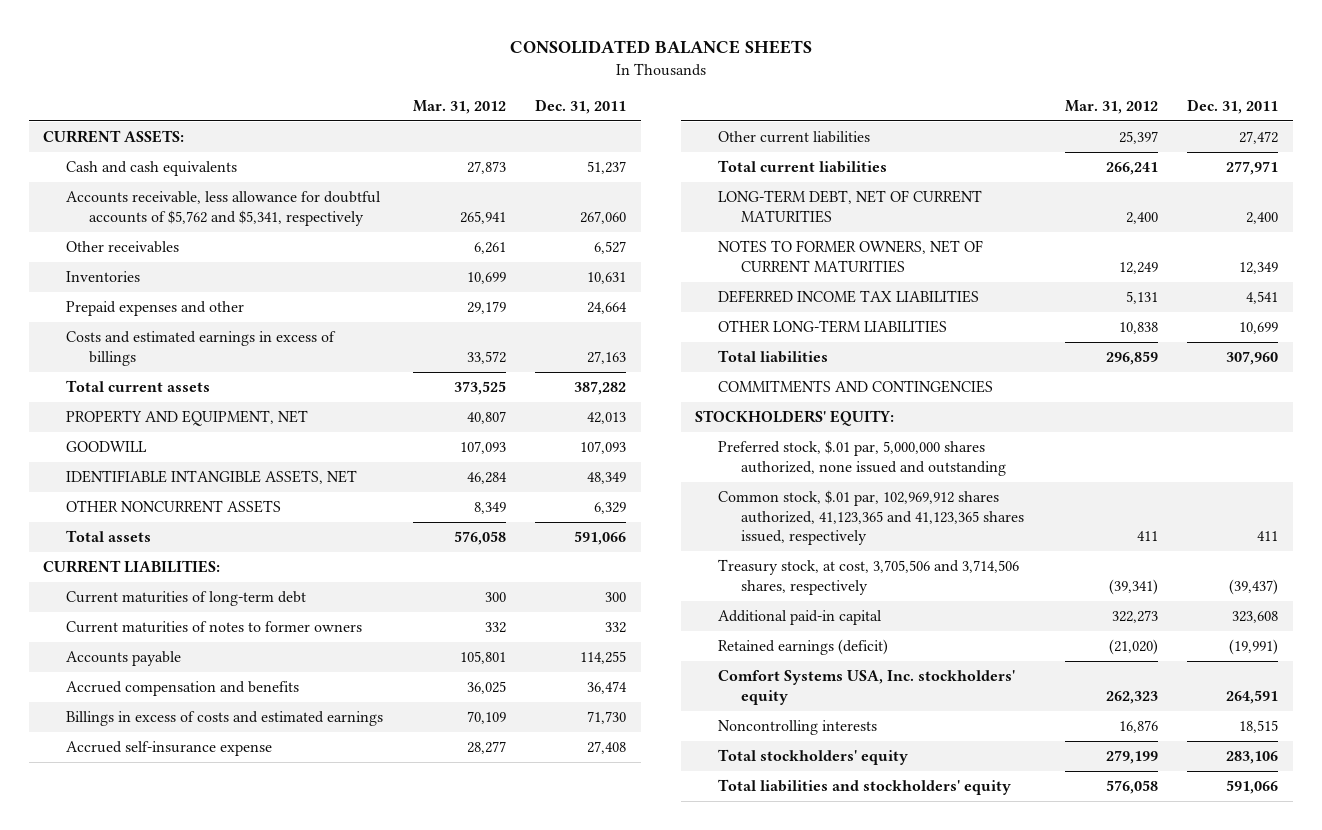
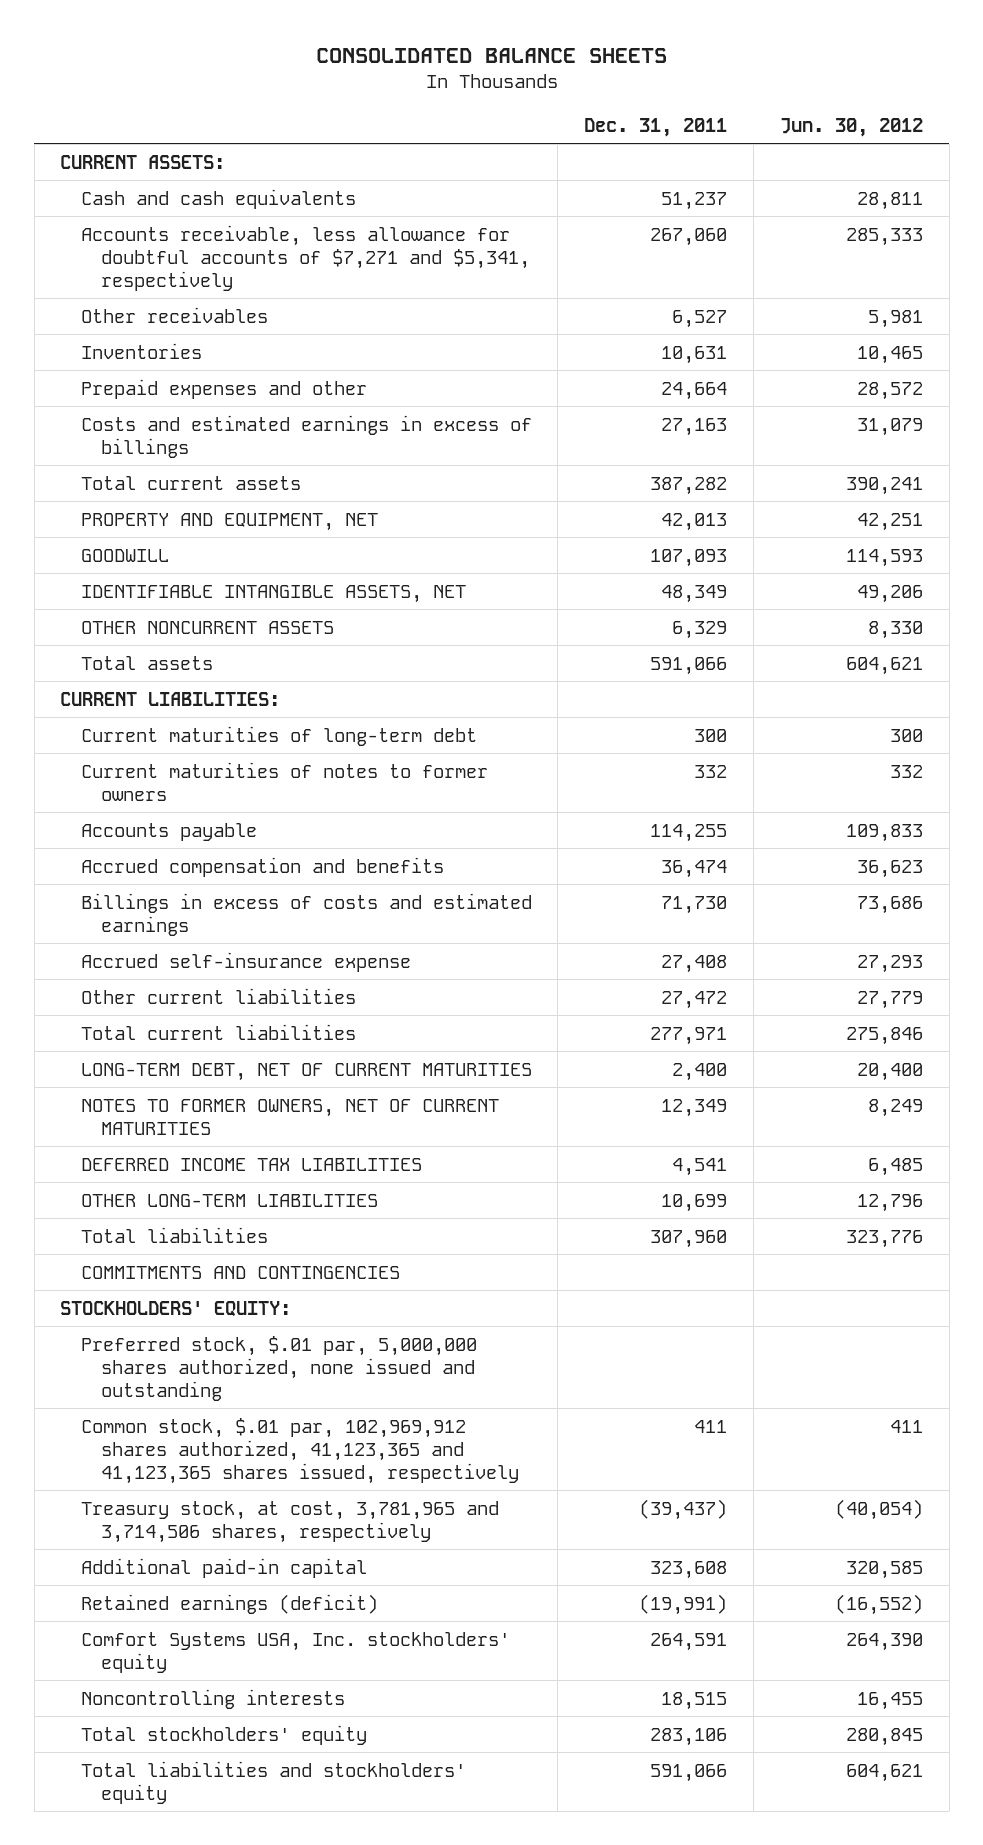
[412,99,506,114] Mar. 31, 2012 -> none
none -> [779,117,923,137] Jun. 30, 2012
[66,191,382,226] Accounts receivable, less allowance for doubtful accounts of $5,762 and $5,341, respectively -> [80,224,530,291] Accounts receivable, less allowance for doubtful accounts of $7,271 and $5,341, respectively
[718,559,1020,595] Treasury stock, at cost, 3,705,506 and 3,714,506 shares, respectively -> [80,1500,499,1543] Treasury stock, at cost, 3,781,965 and 3,714,506 shares, respectively

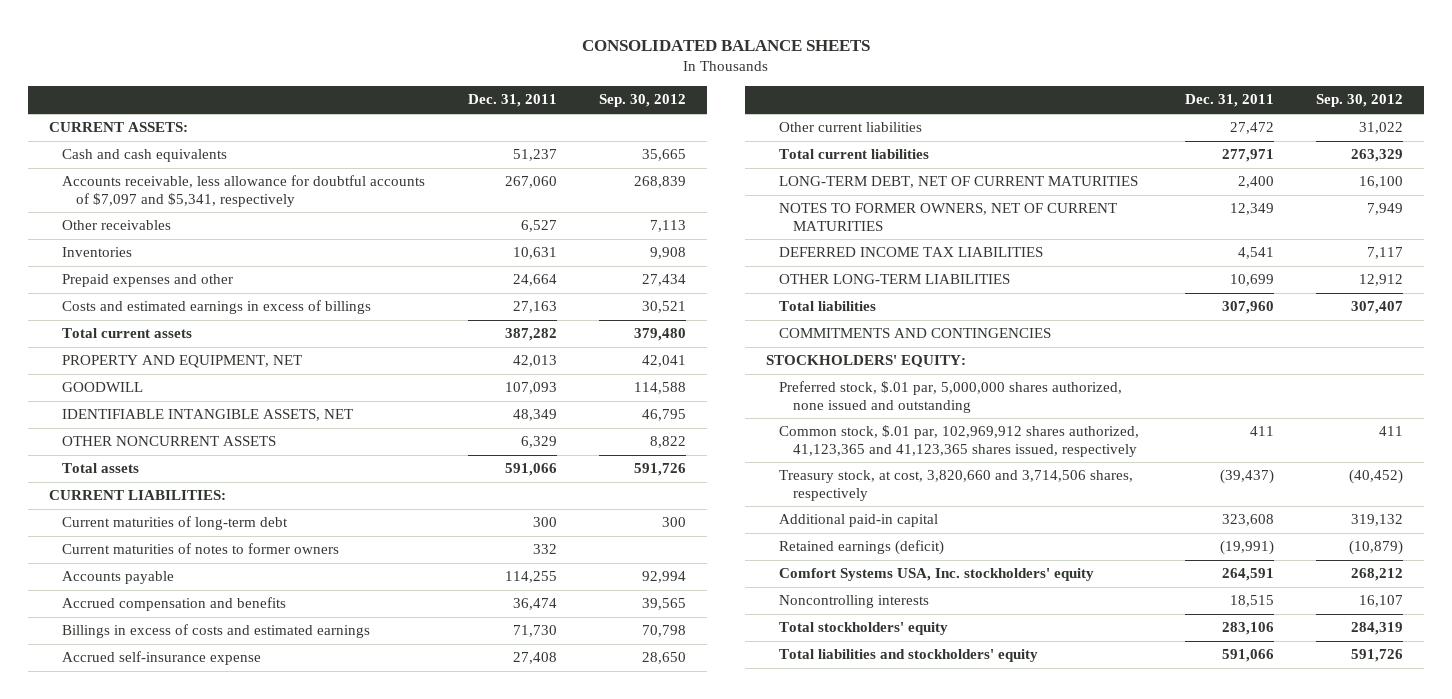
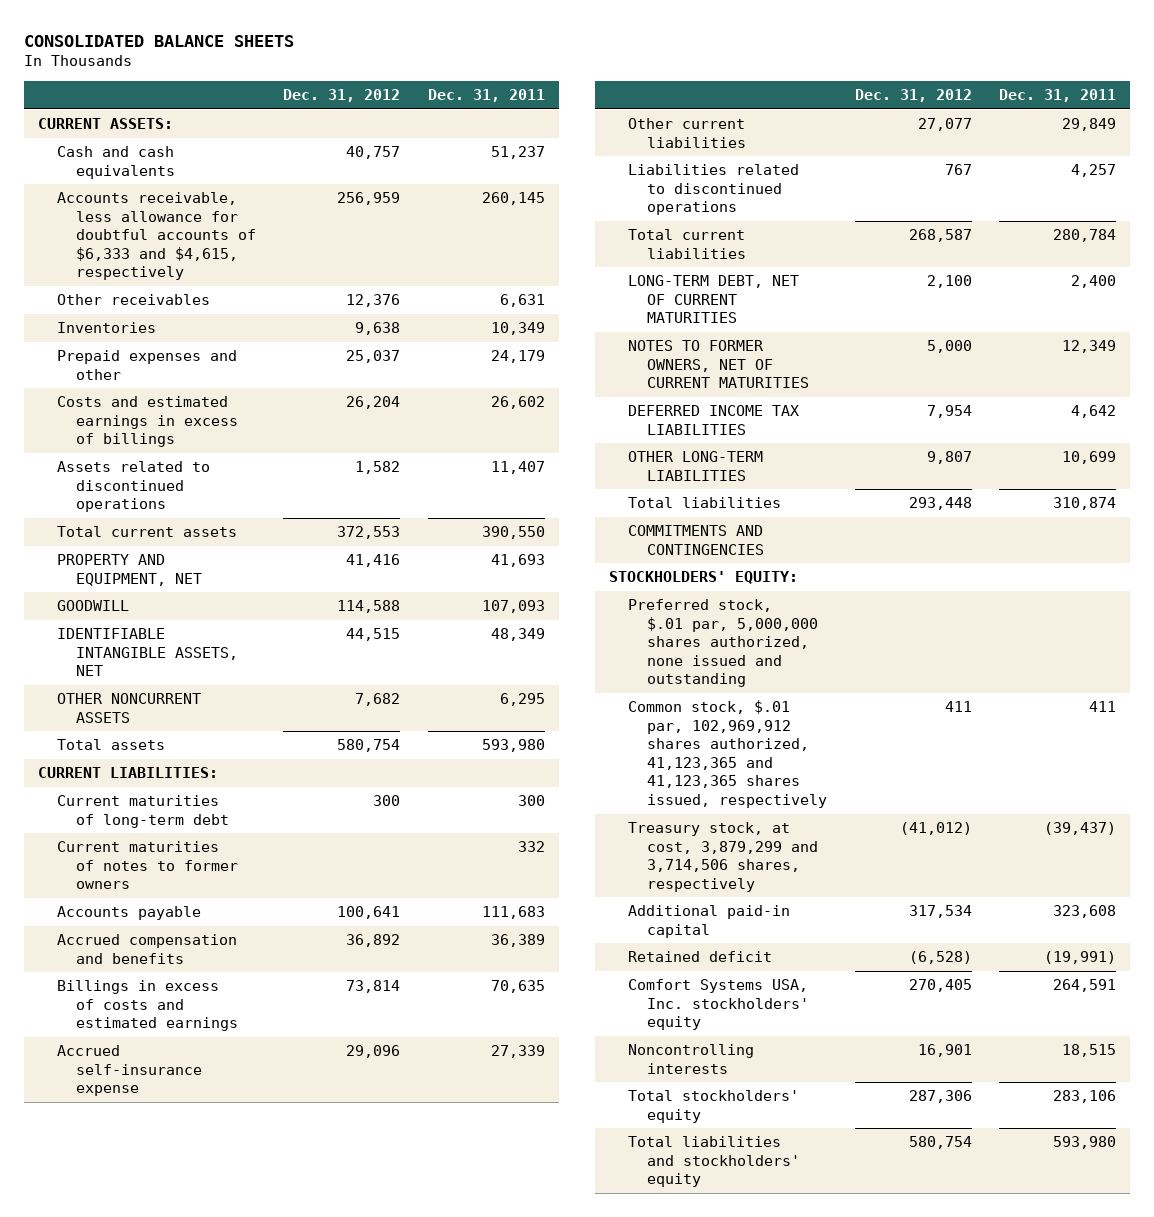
[599,94,687,108] Sep. 30, 2012 -> none
none -> [283,89,401,103] Dec. 31, 2012
[62,175,426,207] Accounts receivable, less allowance for doubtful accounts of $7,097 and $5,341, respectively -> [56,192,256,281] Accounts receivable, less allowance for doubtful accounts of $6,333 and $4,615, respectively
[504,176,557,189] 267,060 -> [481,192,545,206] 260,145
[520,220,557,233] 6,527 -> [499,294,545,308] 6,631
[512,247,557,260] 10,631 -> [490,322,545,336] 10,349
[512,274,557,287] 24,664 -> [490,350,545,364] 24,179
[512,301,557,314] 27,163 -> [490,396,545,410] 26,602
none -> [56,461,210,513] Assets related to discontinued operations
[504,328,557,342] 387,282 -> [481,526,545,540] 390,550
[512,355,557,368] 42,013 -> [490,554,545,568] 41,693
[520,436,557,449] 6,329 -> [499,693,545,707] 6,295
[504,463,557,477] 591,066 -> [481,739,545,753] 593,980
[504,571,557,584] 114,255 -> [481,906,545,920] 111,683
[512,598,557,611] 36,474 -> [490,934,545,948] 36,389
[512,625,557,638] 71,730 -> [490,980,545,994] 70,635
[512,652,557,665] 27,408 -> [490,1045,545,1059] 27,339
[1229,122,1274,135] 27,472 -> [1062,118,1117,132] 29,849
none -> [628,164,800,216] Liabilities related to discontinued operations
[1221,149,1274,163] 277,971 -> [1053,229,1117,243] 280,784
[1237,247,1274,260] 4,541 -> [1071,405,1117,419] 4,642
[1221,301,1274,315] 307,960 -> [1053,497,1117,511] 310,874
[779,470,1134,501] Treasury stock, at cost, 3,820,660 and 3,714,506 shares, respectively -> [628,822,819,892] Treasury stock, at cost, 3,879,299 and 3,714,506 shares, respectively
[779,540,945,556] Retained earnings (deficit) -> [628,951,773,963] Retained deficit
[1221,649,1274,663] 591,066 -> [1053,1136,1117,1150] 593,980

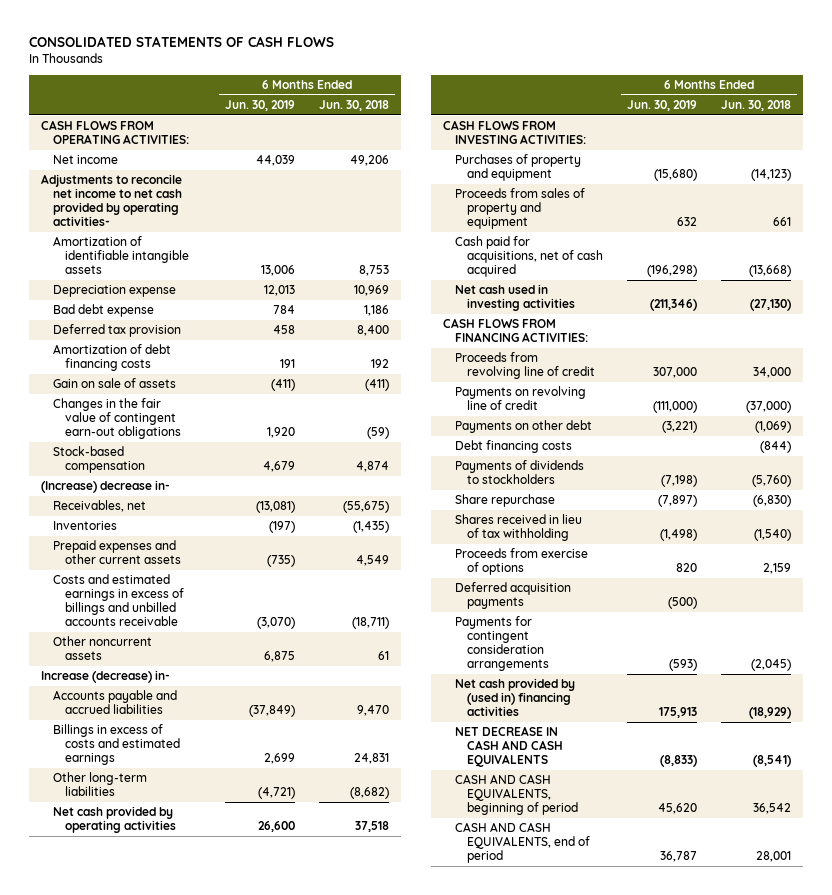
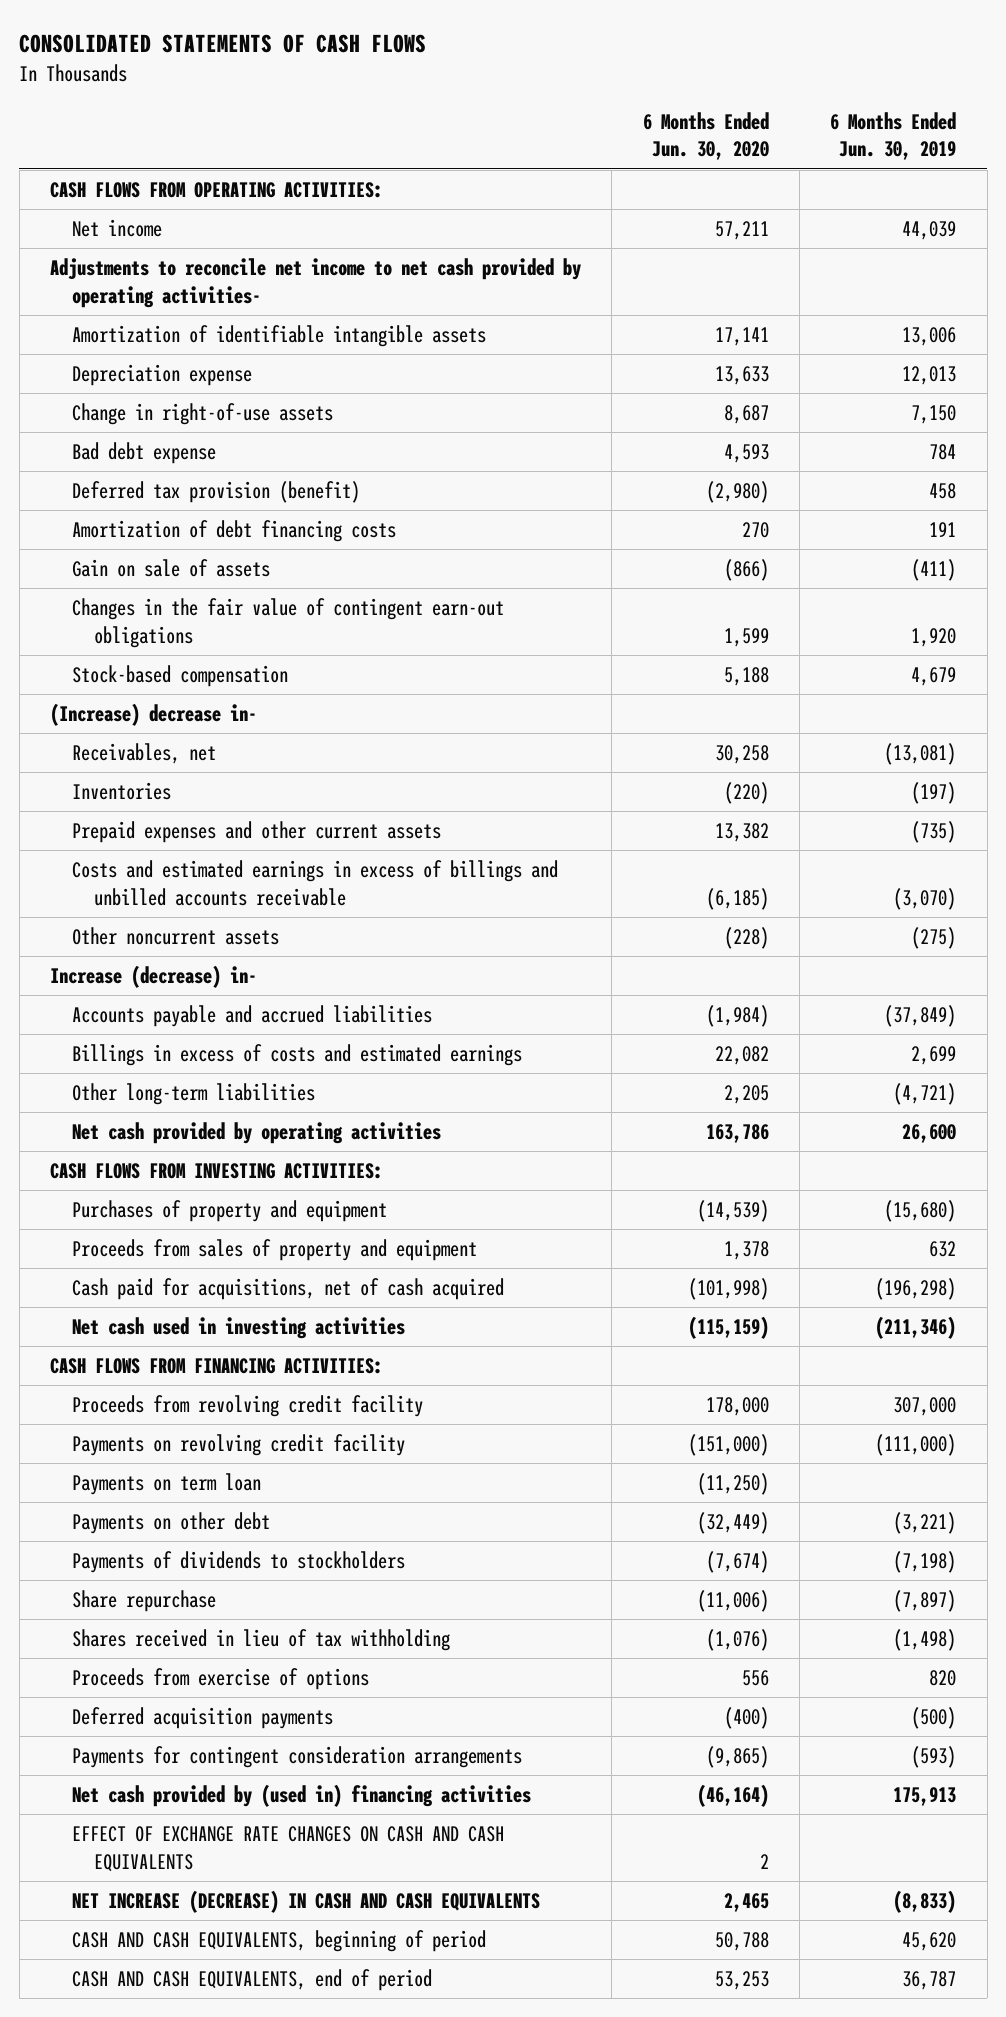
[319,100,390,112] Jun. 30, 2018 -> none
none -> [642,112,769,161] 6 Months Ended Jun. 30, 2020
none -> [72,403,334,426] Change in right-of-use assets
[52,324,181,338] Deferred tax provision -> [72,481,361,504] Deferred tax provision (benefit)
[263,651,295,663] 6,875 -> [911,927,957,950] (275)
[454,352,595,380] Proceeds from revolving line of credit -> [72,1395,424,1418] Proceeds from revolving credit facility
[454,386,586,411] Payments on revolving line of credit -> [72,1434,406,1457] Payments on revolving credit facility
none -> [72,1473,262,1496] Payments on term loan
[454,440,572,454] Debt financing costs -> none
none -> [72,1826,505,1872] EFFECT OF EXCHANGE RATE CHANGES ON CASH AND CASH EQUIVALENTS
[454,726,563,768] NET DECREASE IN CASH AND CASH EQUIVALENTS -> [72,1890,541,1914] NET INCREASE (DECREASE) IN CASH AND CASH EQUIVALENTS

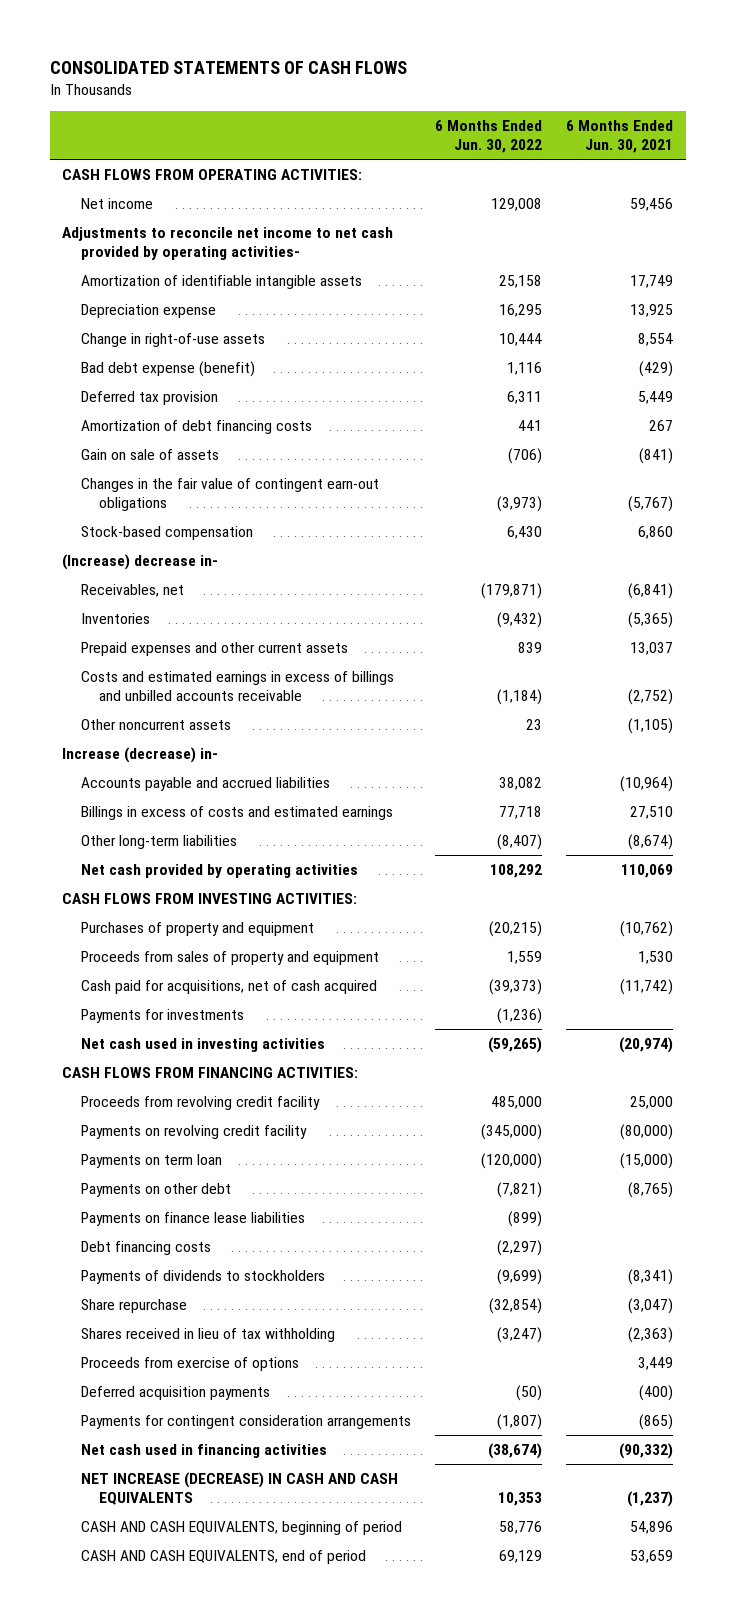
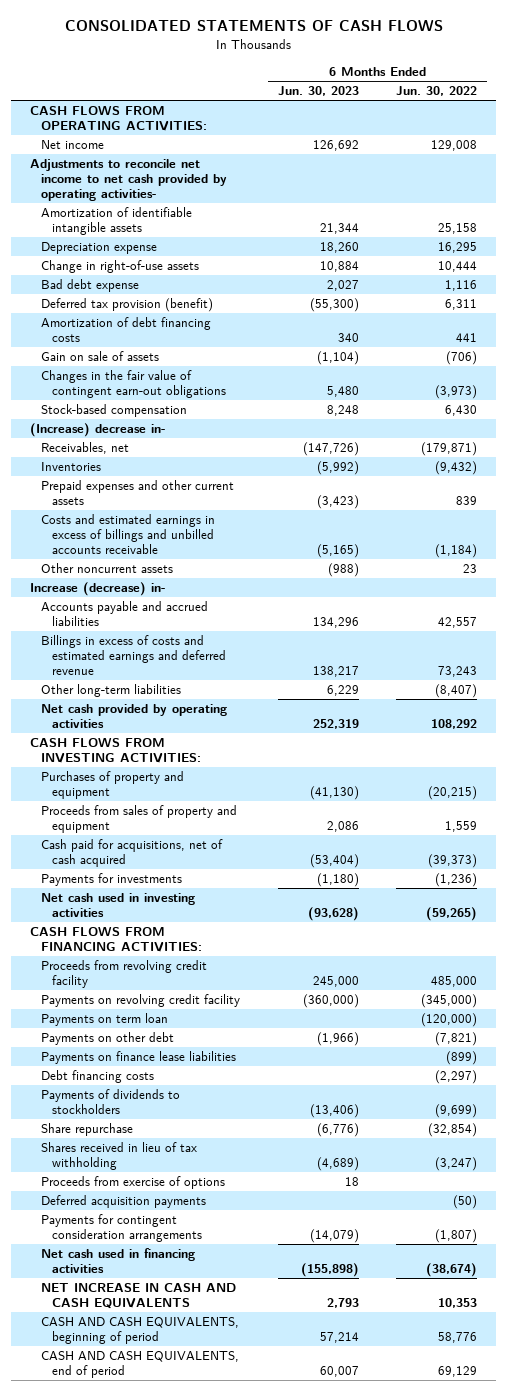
[566,119,674,154] 6 Months Ended Jun. 30, 2021 -> none
none -> [277,86,359,97] Jun. 30, 2023
[80,361,255,378] Bad debt expense (benefit) -> [40,279,139,293] Bad debt expense
[80,391,218,406] Deferred tax provision -> [40,298,213,313] Deferred tax provision (benefit)
[499,777,543,791] 38,082 -> [438,617,478,629] 42,557
[80,806,393,821] Billings in excess of costs and estimated earnings -> [40,635,227,676] Billings in excess of costs and estimated earnings and deferred revenue
[499,806,543,820] 77,718 -> [438,666,478,678] 73,243
[80,1472,398,1506] NET INCREASE (DECREASE) IN CASH AND CASH EQUIVALENTS -> [40,1283,236,1310] NET INCREASE IN CASH AND CASH EQUIVALENTS

